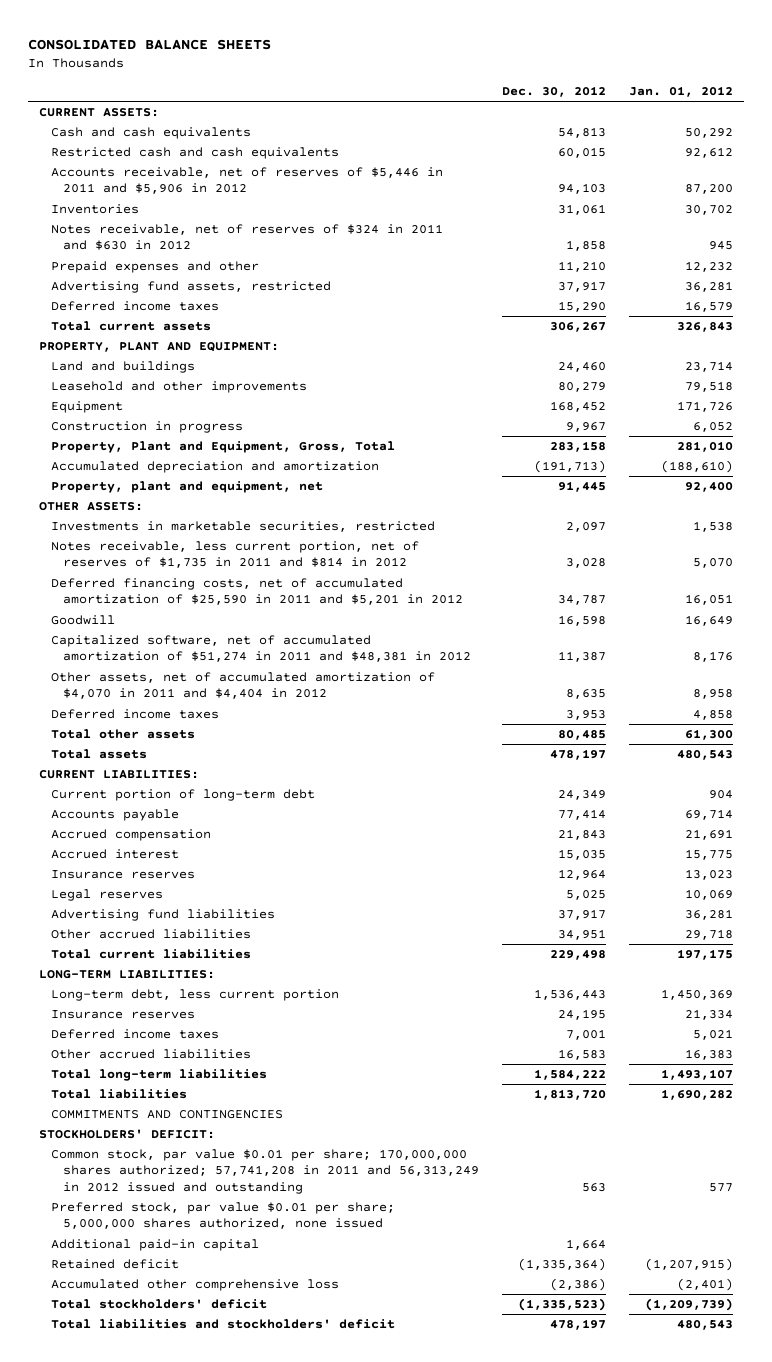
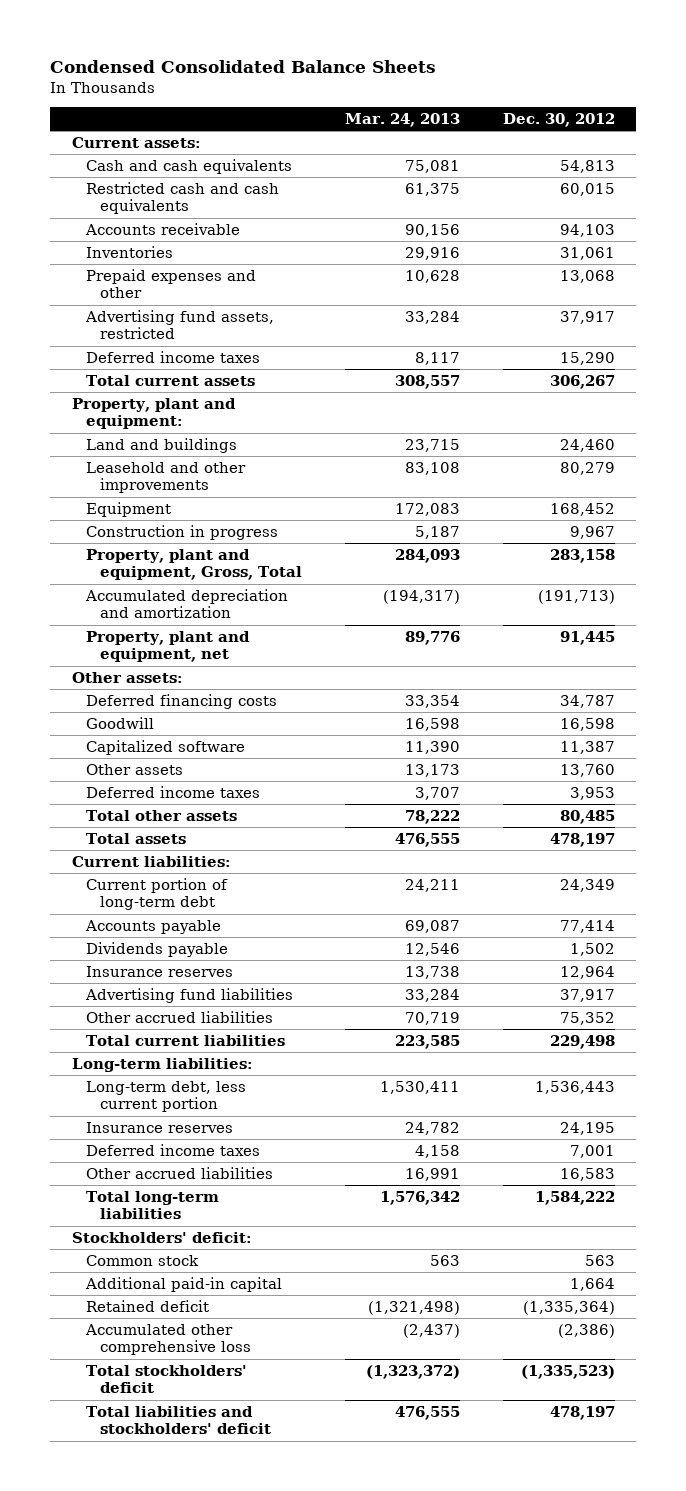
[27,38,271,50] CONSOLIDATED BALANCE SHEETS -> [50,59,437,73] Condensed Consolidated Balance Sheets
[628,86,733,98] Jan. 01, 2012 -> none
none -> [344,113,460,128] Mar. 24, 2013
[39,108,160,118] CURRENT ASSETS: -> [71,136,201,148] Current assets:
[51,167,444,195] Accounts receivable, net of reserves of $5,446 in 2011 and $5,906 in 2012 -> [84,222,240,235] Accounts receivable
[51,224,444,251] Notes receivable, net of reserves of $324 in 2011 and $630 in 2012 -> none
[557,261,606,273] 11,210 -> [559,269,615,283] 13,068
[39,342,280,353] PROPERTY, PLANT AND EQUIPMENT: -> [71,397,236,430] Property, plant and equipment:
[51,441,396,454] Property, Plant and Equipment, Gross, Total -> [85,548,302,581] Property, plant and equipment, Gross, Total
[51,521,436,533] Investments in marketable securities, restricted -> none
[51,541,420,569] Notes receivable, less current portion, net of reserves of $1,735 in 2011 and $814 in 2012 -> none
[39,502,144,512] OTHER ASSETS: -> [71,671,183,683] Other assets:
[51,578,464,606] Deferred financing costs, net of accumulated amortization of $25,590 in 2011 and $5,201 in 2012 -> [85,693,277,709] Deferred financing costs
[51,672,436,700] Other assets, net of accumulated amortization of $4,070 in 2011 and $4,404 in 2012 -> none
[51,635,472,663] Capitalized software, net of accumulated amortization of $51,274 in 2011 and $48,381 in 2012 -> [85,739,245,755] Capitalized software
none -> [85,763,183,775] Other assets
[39,770,200,780] CURRENT LIABILITIES: -> [71,855,231,867] Current liabilities:
[51,829,212,842] Accrued compensation -> none
[51,849,180,860] Accrued interest -> none
none -> [85,941,228,957] Dividends payable
[51,889,164,902] Legal reserves -> none
[557,929,606,941] 34,951 -> [559,1011,615,1025] 75,352
[39,970,216,980] LONG-TERM LIABILITIES: -> [71,1057,253,1072] Long-term liabilities:
[51,1089,188,1100] Total liabilities -> none
[51,1110,284,1120] COMMITMENTS AND CONTINGENCIES -> none
[51,1202,396,1230] Preferred stock, par value $0.01 per share; 5,000,000 shares authorized, none issued -> none
[39,1129,216,1140] STOCKHOLDERS' DEFICIT: -> [71,1231,252,1243] Stockholders' deficit:
[51,1149,480,1194] Common stock, par value $0.01 per share; 170,000,000 shares authorized; 57,741,208 in 2011 and 56,313,249 in 2012 issued and outstanding -> [85,1254,199,1266] Common stock

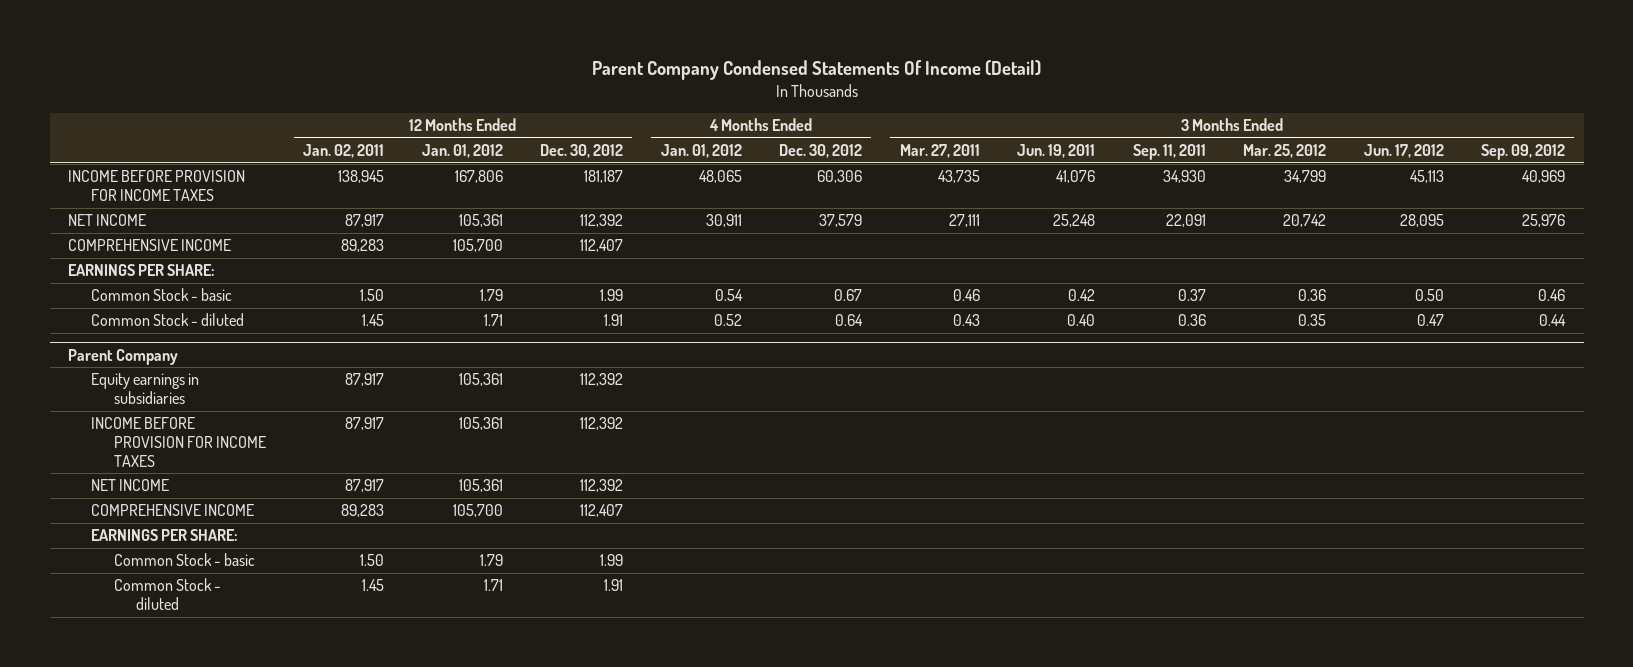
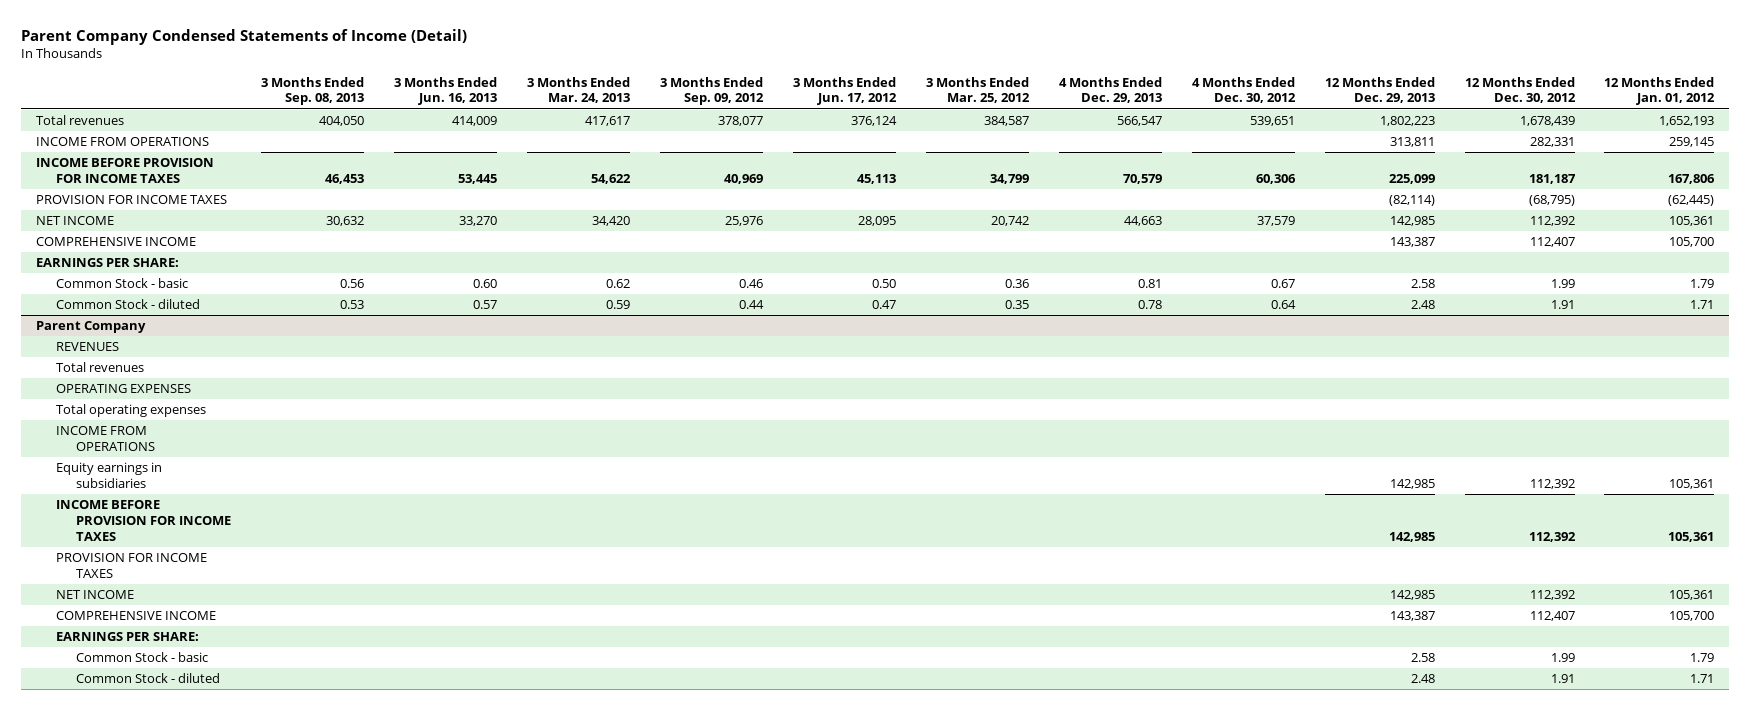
[591,59,1041,80] Parent Company Condensed Statements Of Income (Detail) -> [20,28,467,45] Parent Company Condensed Statements of Income (Detail)
[303,144,385,159] Jan. 02, 2011 -> none
[660,144,742,159] Jan. 01, 2012 -> none
[899,144,980,159] Mar. 27, 2011 -> none
[1017,144,1096,159] Jun. 19, 2011 -> none
[1132,144,1206,161] Sep. 11, 2011 -> none
none -> [261,76,365,106] 3 Months Ended Sep. 08, 2013
none -> [394,76,498,106] 3 Months Ended Jun. 16, 2013
none -> [527,76,631,104] 3 Months Ended Mar. 24, 2013
none -> [1058,76,1162,104] 4 Months Ended Dec. 29, 2013
none -> [1324,76,1435,104] 12 Months Ended Dec. 29, 2013
none -> [35,115,124,126] Total revenues
none -> [35,137,209,147] INCOME FROM OPERATIONS
none -> [35,195,227,205] PROVISION FOR INCOME TAXES
none -> [56,342,120,352] REVENUES
none -> [56,362,145,373] Total revenues
none -> [56,384,192,394] OPERATING EXPENSES
none -> [56,404,207,418] Total operating expenses
none -> [56,426,156,452] INCOME FROM OPERATIONS
none -> [56,553,208,579] PROVISION FOR INCOME TAXES

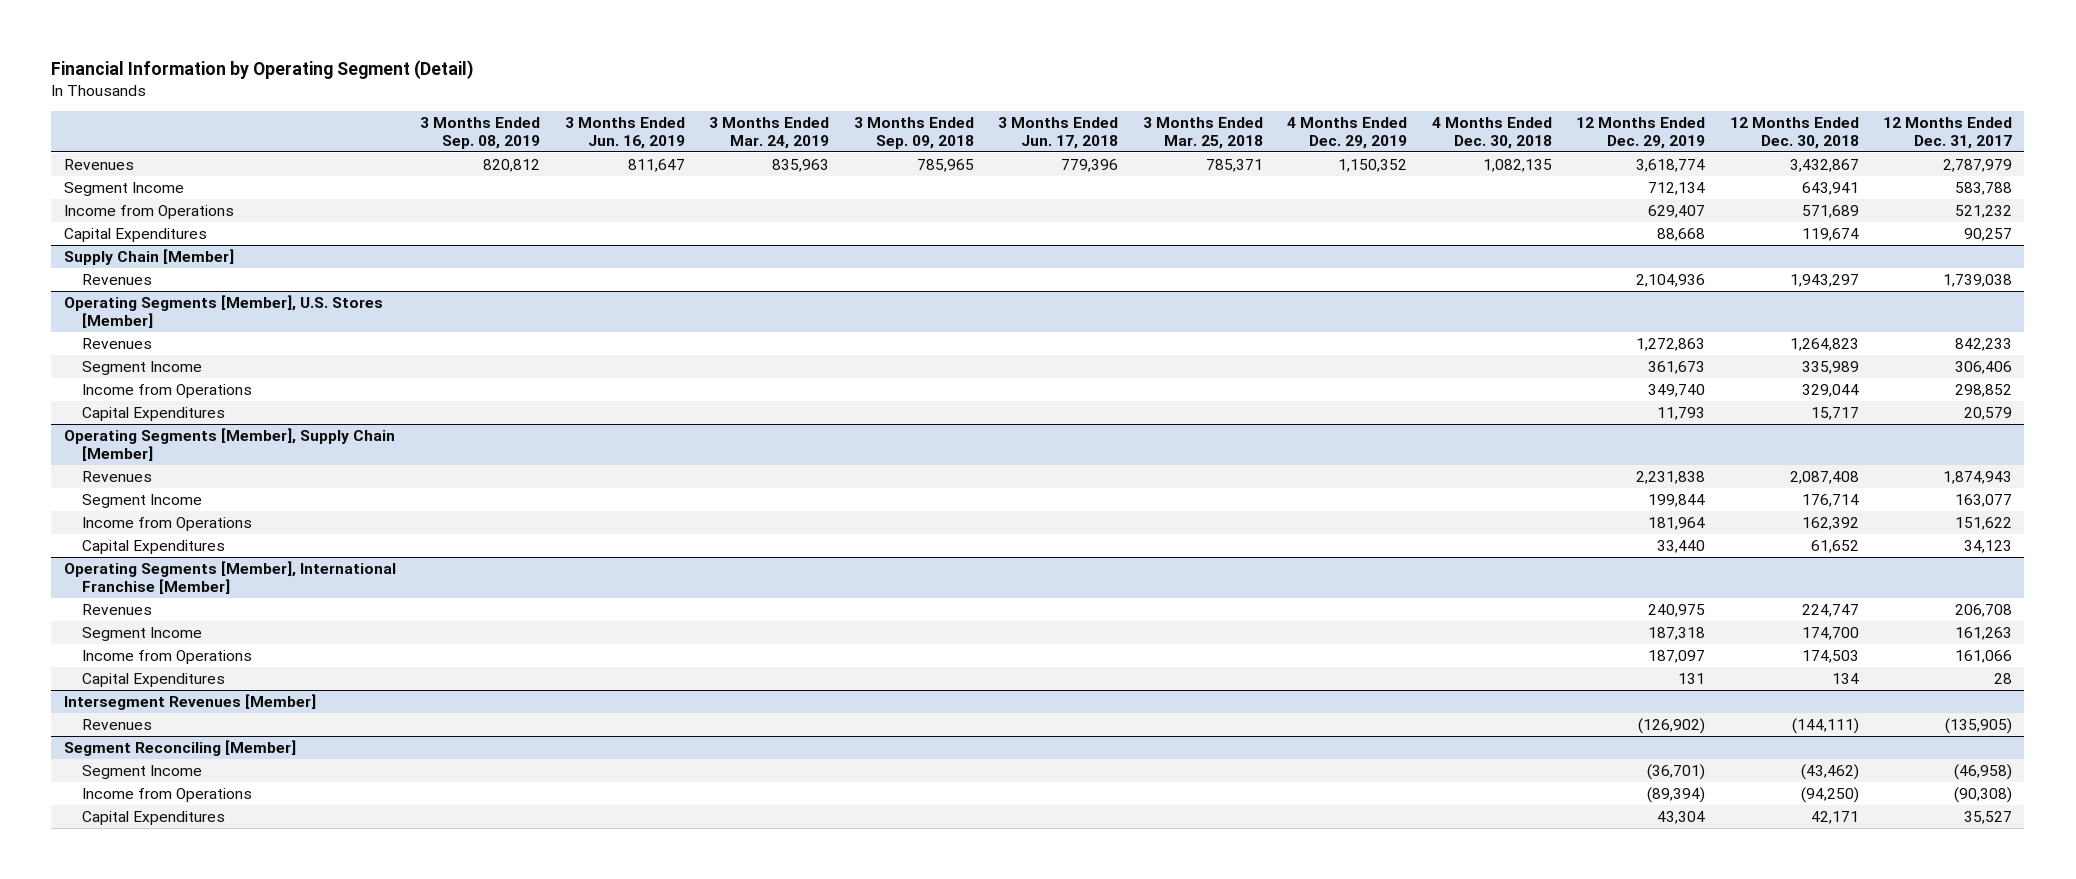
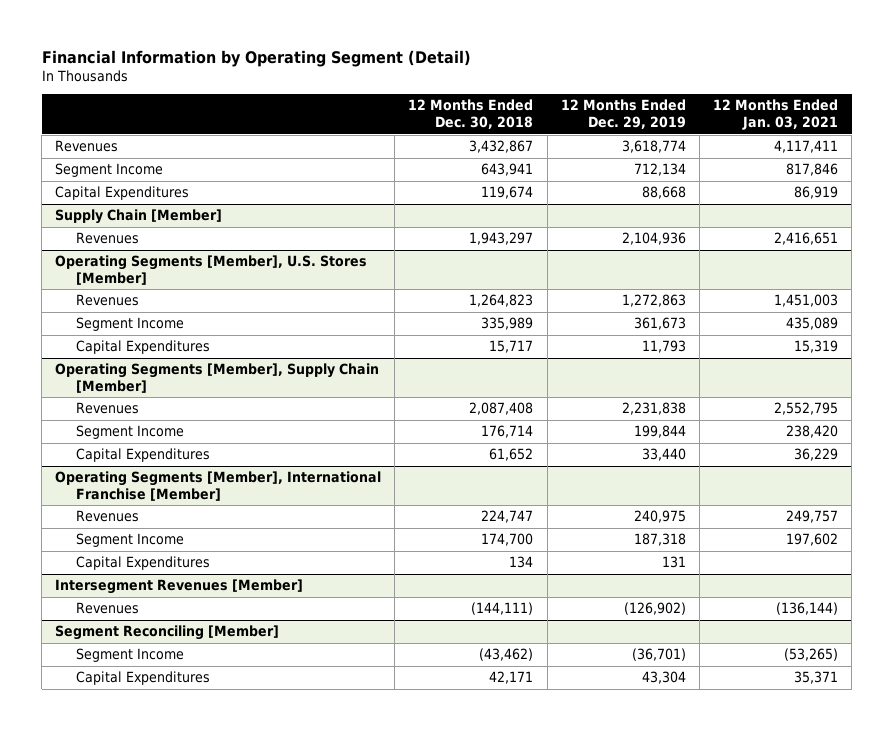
[420,116,541,149] 3 Months Ended Sep. 08, 2019 -> none
[564,116,685,149] 3 Months Ended Jun. 16, 2019 -> none
[709,116,830,149] 3 Months Ended Mar. 24, 2019 -> none
[853,116,974,149] 3 Months Ended Sep. 09, 2018 -> none
[998,116,1119,149] 3 Months Ended Jun. 17, 2018 -> none
[1142,116,1263,149] 3 Months Ended Mar. 25, 2018 -> none
[1287,116,1408,149] 4 Months Ended Dec. 29, 2019 -> none
[1431,116,1552,149] 4 Months Ended Dec. 30, 2018 -> none
[1883,116,2013,149] 12 Months Ended Dec. 31, 2017 -> none
none -> [713,99,839,131] 12 Months Ended Jan. 03, 2021
[63,204,234,219] Income from Operations -> none
[81,383,252,398] Income from Operations -> none
[81,516,252,531] Income from Operations -> none
[81,649,252,664] Income from Operations -> none
[81,787,252,802] Income from Operations -> none

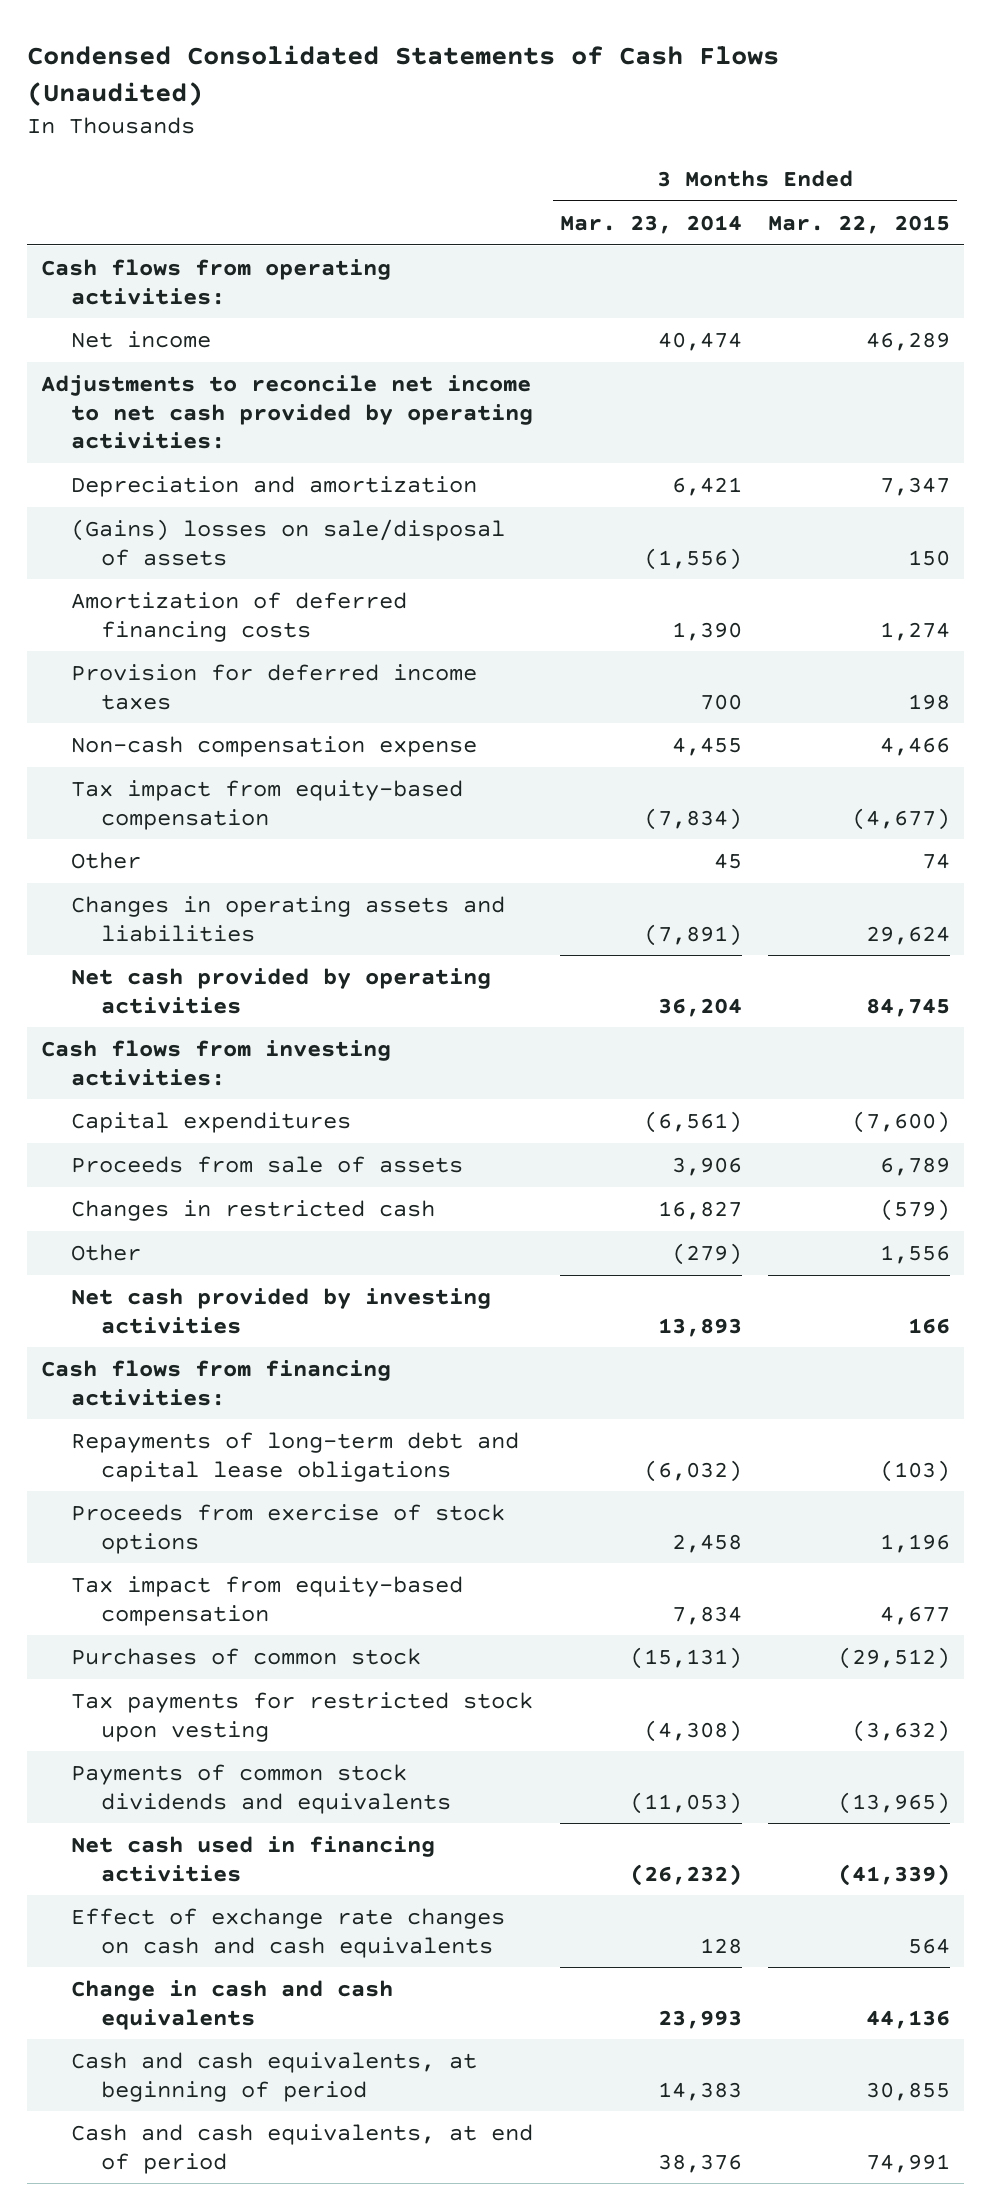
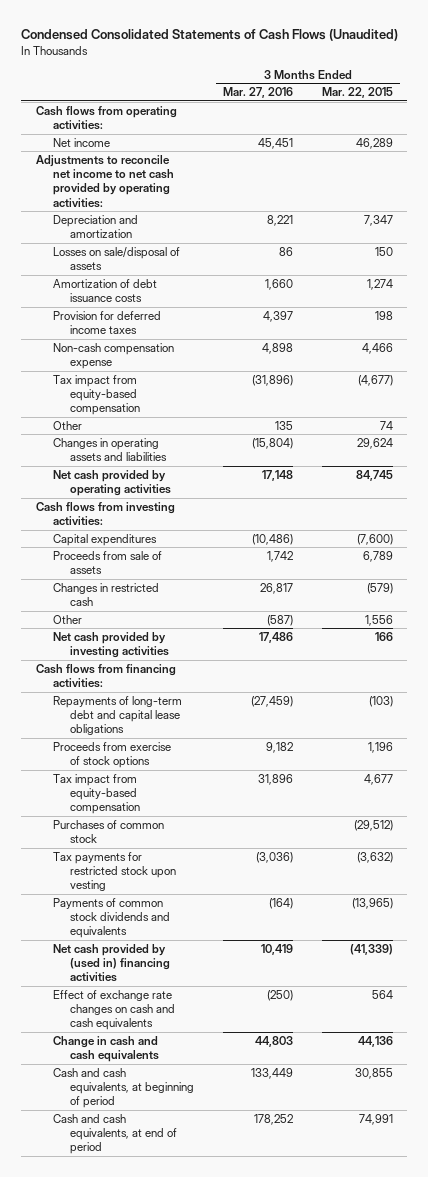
[559,214,742,234] Mar. 23, 2014 -> none
none -> [222,87,293,99] Mar. 27, 2016
[71,518,506,566] (Gains) losses on sale/disposal of assets -> [53,246,181,271] Losses on sale/disposal of assets
[71,591,408,642] Amortization of deferred financing costs -> [53,278,158,303] Amortization of debt issuance costs
[71,1835,436,1882] Net cash used in financing activities -> [53,943,171,983] Net cash provided by (used in) financing activities

